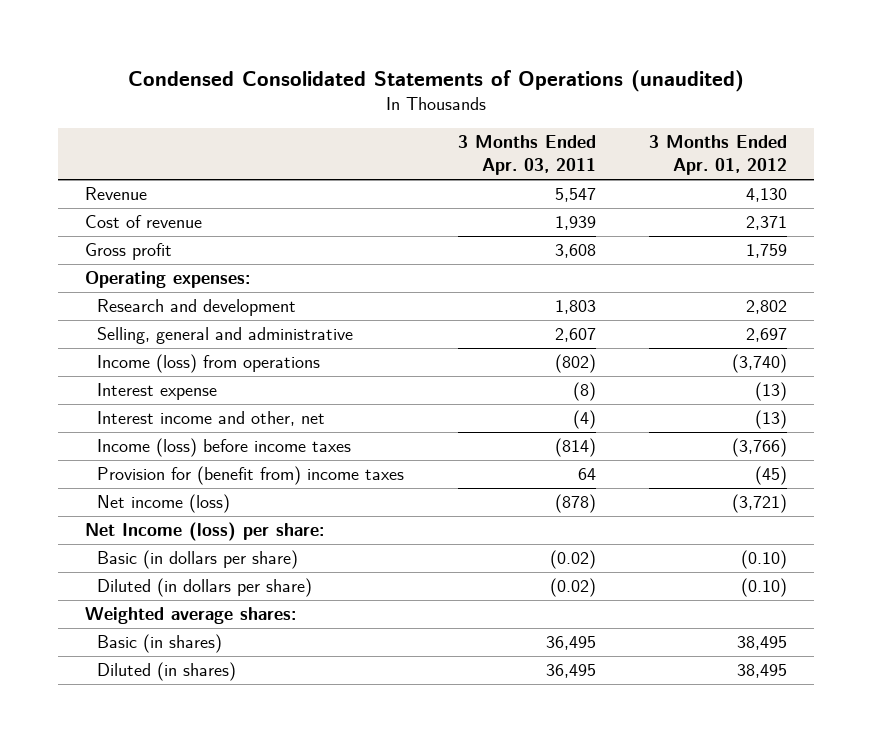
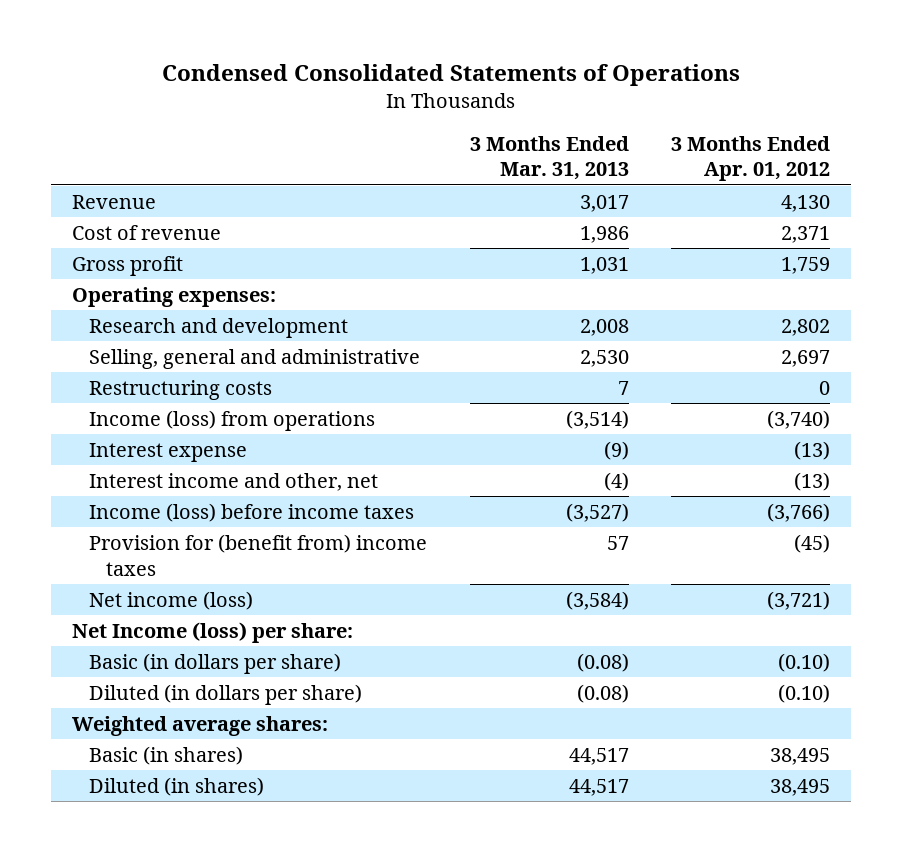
[127,69,744,92] Condensed Consolidated Statements of Operations (unaudited) -> [161,64,740,87] Condensed Consolidated Statements of Operations
[457,135,596,176] 3 Months Ended Apr. 03, 2011 -> none
none -> [469,135,629,181] 3 Months Ended Mar. 31, 2013
none -> [89,379,273,400] Restructuring costs

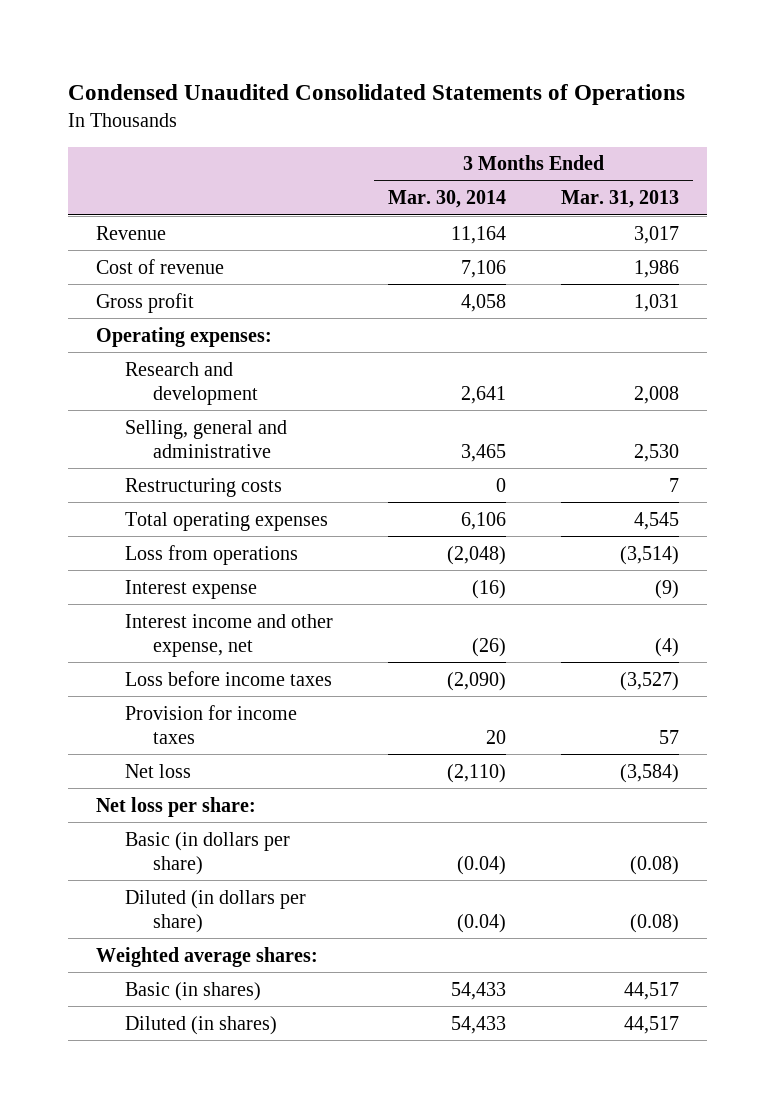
[161,64,740,87] Condensed Consolidated Statements of Operations -> [68,83,686,105] Condensed Unaudited Consolidated Statements of Operations
[671,135,831,182] 3 Months Ended Apr. 01, 2012 -> none
none -> [387,190,506,209] Mar. 30, 2014
none -> [124,511,328,531] Total operating expenses
[89,409,376,431] Income (loss) from operations -> [124,544,298,565] Loss from operations
[89,472,379,491] Interest income and other, net -> [124,613,333,657] Interest income and other expense, net
[89,502,415,522] Income (loss) before income taxes -> [124,670,332,686] Loss before income taxes
[89,533,428,576] Provision for (benefit from) income taxes -> [124,704,297,744] Provision for income taxes
[89,590,254,610] Net income (loss) -> [124,763,191,778] Net loss
[71,621,353,643] Net Income (loss) per share: -> [96,796,257,817] Net loss per share:

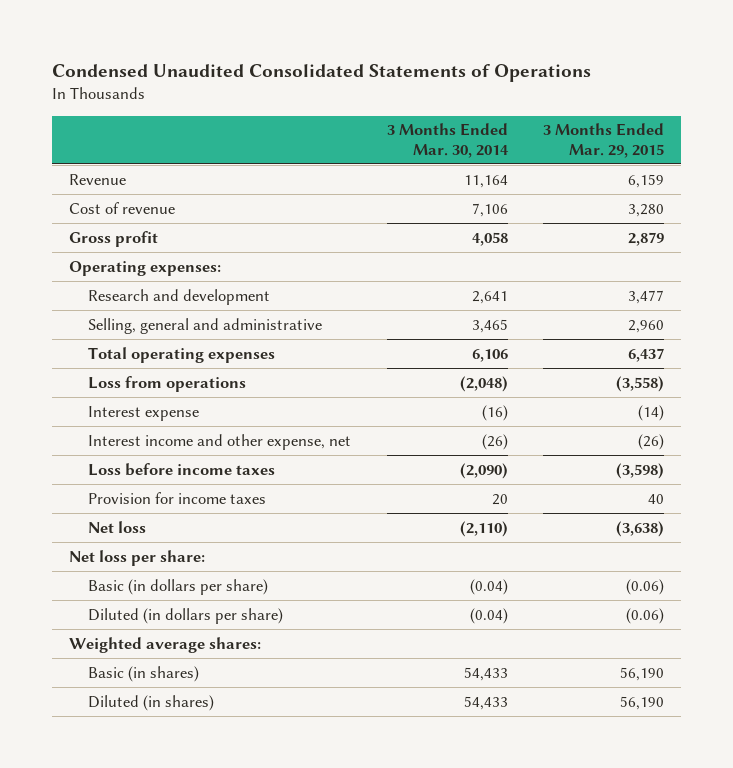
[561,190,680,209] Mar. 31, 2013 -> none
none -> [542,123,664,158] 3 Months Ended Mar. 29, 2015
[124,477,282,497] Restructuring costs -> none

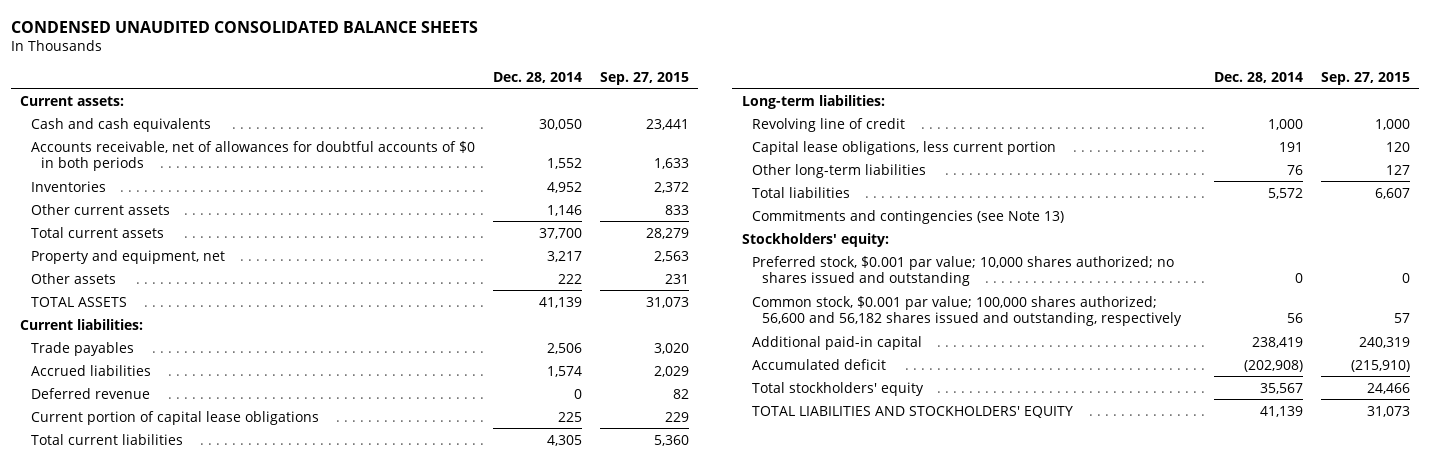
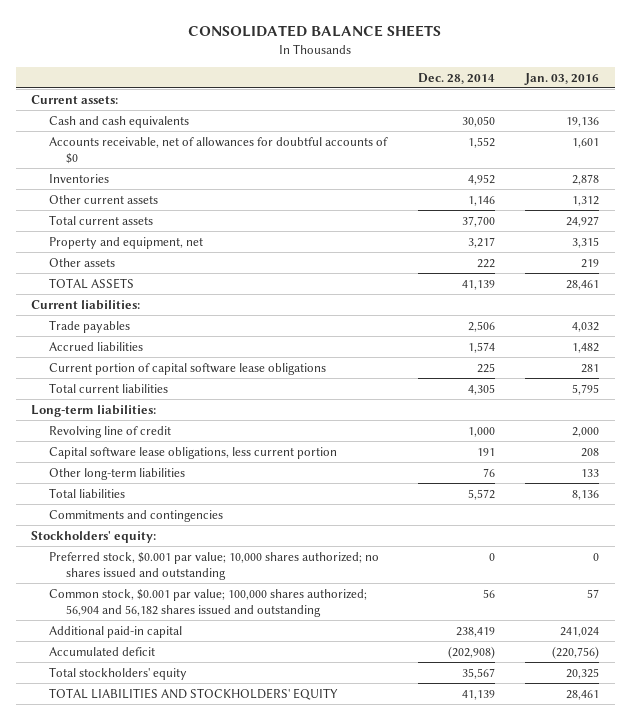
[11,20,479,33] CONDENSED UNAUDITED CONSOLIDATED BALANCE SHEETS -> [188,25,442,38] CONSOLIDATED BALANCE SHEETS
[599,71,689,85] Sep. 27, 2015 -> none
none -> [524,72,600,85] Jan. 03, 2016
[30,140,475,171] Accounts receivable, net of allowances for doubtful accounts of $0 in both periods -> [48,136,388,164] Accounts receivable, net of allowances for doubtful accounts of $0
[30,387,150,399] Deferred revenue -> none
[30,410,319,425] Current portion of capital lease obligations -> [48,362,326,375] Current portion of capital software lease obligations
[751,140,1056,155] Capital lease obligations, less current portion -> [48,446,337,459] Capital software lease obligations, less current portion
[751,209,1064,224] Commitments and contingencies (see Note 13) -> [48,509,223,522] Commitments and contingencies
[751,295,1183,326] Common stock, $0.001 par value; 100,000 shares authorized; 56,600 and 56,182 shares issued and outstanding, respectively -> [48,588,367,617] Common stock, $0.001 par value; 100,000 shares authorized; 56,904 and 56,182 shares issued and outstanding

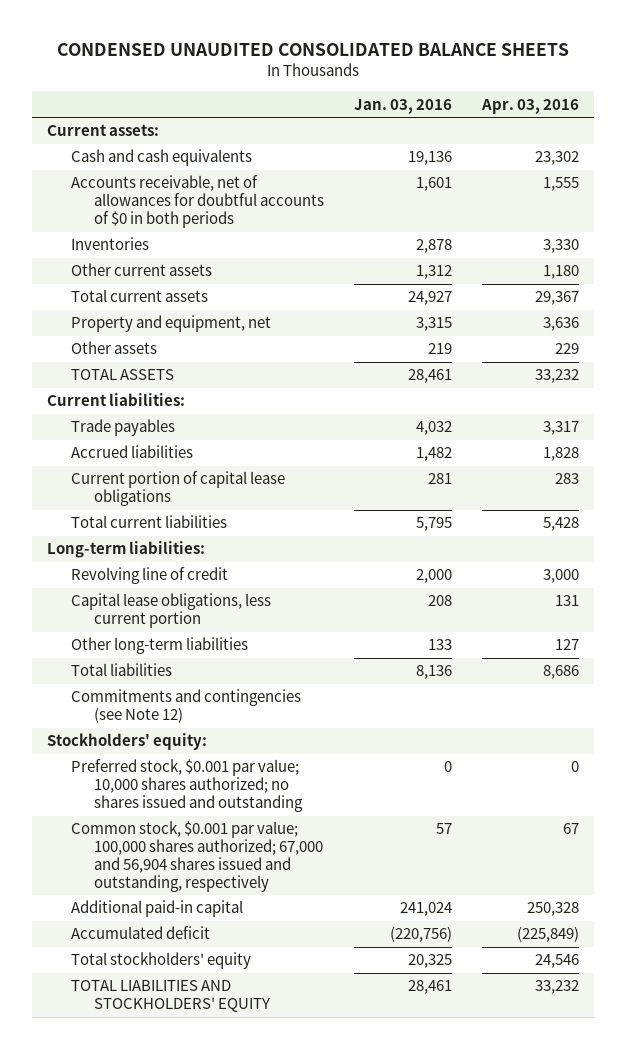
[188,25,442,38] CONSOLIDATED BALANCE SHEETS -> [57,42,570,56] CONDENSED UNAUDITED CONSOLIDATED BALANCE SHEETS
[417,72,495,84] Dec. 28, 2014 -> none
none -> [481,98,580,114] Apr. 03, 2016
[48,136,388,164] Accounts receivable, net of allowances for doubtful accounts of $0 -> [70,175,324,229] Accounts receivable, net of allowances for doubtful accounts of $0 in both periods
[48,362,326,375] Current portion of capital software lease obligations -> [70,471,285,507] Current portion of capital lease obligations
[48,446,337,459] Capital software lease obligations, less current portion -> [70,593,271,629] Capital lease obligations, less current portion
[48,509,223,522] Commitments and contingencies -> [70,689,301,724] Commitments and contingencies (see Note 12)
[48,588,367,617] Common stock, $0.001 par value; 100,000 shares authorized; 56,904 and 56,182 shares issued and outstanding -> [70,821,323,893] Common stock, $0.001 par value; 100,000 shares authorized; 67,000 and 56,904 shares issued and outstanding, respectively

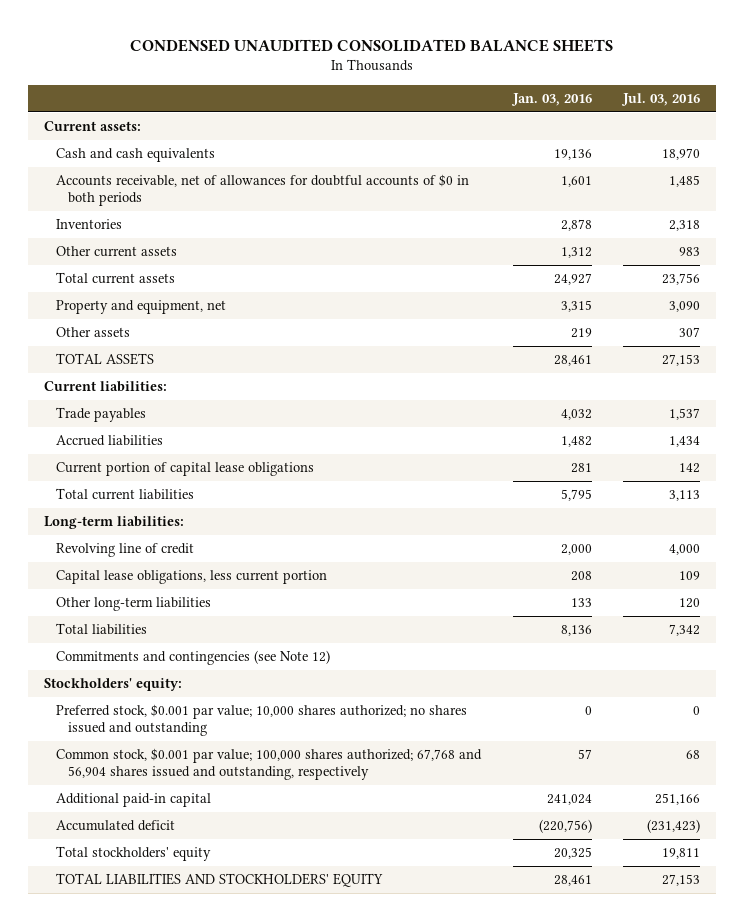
[481,98,580,114] Apr. 03, 2016 -> none
none -> [621,93,701,107] Jul. 03, 2016
[70,821,323,893] Common stock, $0.001 par value; 100,000 shares authorized; 67,000 and 56,904 shares issued and outstanding, respectively -> [56,748,483,780] Common stock, $0.001 par value; 100,000 shares authorized; 67,768 and 56,904 shares issued and outstanding, respectively

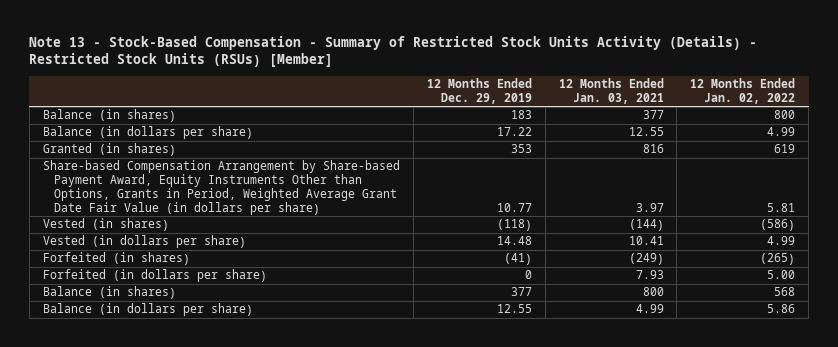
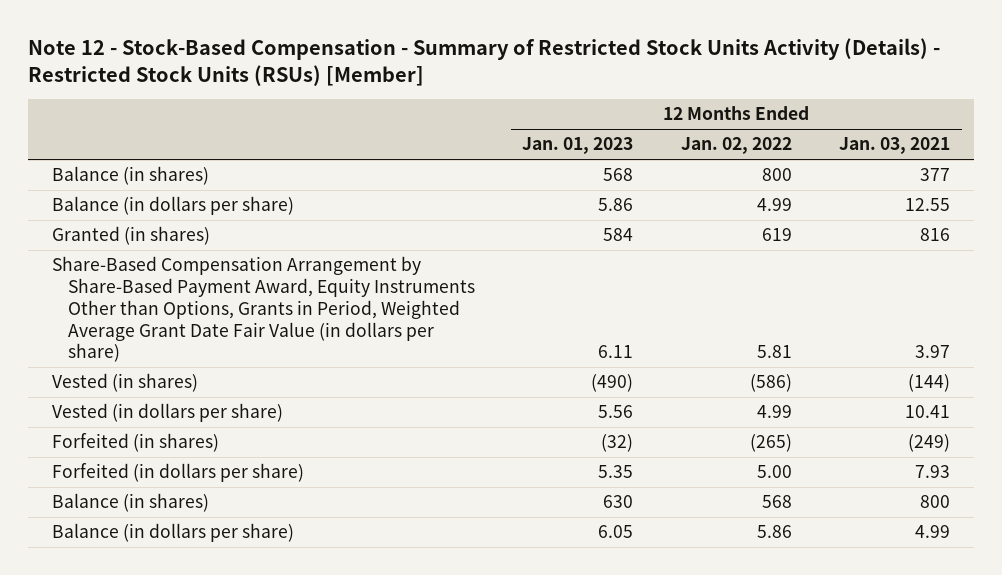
[29,35,758,68] Note 13 - Stock-Based Compensation - Summary of Restricted Stock Units Activity (Details) - Restricted Stock Units (RSUs) [Member] -> [28,37,941,86] Note 12 - Stock-Based Compensation - Summary of Restricted Stock Units Activity (Details) - Restricted Stock Units (RSUs) [Member]
[426,78,532,104] 12 Months Ended Dec. 29, 2019 -> none
none -> [522,137,634,155] Jan. 01, 2023
[42,160,400,215] Share-based Compensation Arrangement by Share-based Payment Award, Equity Instruments Other than Options, Grants in Period, Weighted Average Grant Date Fair Value (in dollars per share) -> [51,256,476,363] Share-Based Compensation Arrangement by Share-Based Payment Award, Equity Instruments Other than Options, Grants in Period, Weighted Average Grant Date Fair Value (in dollars per share)

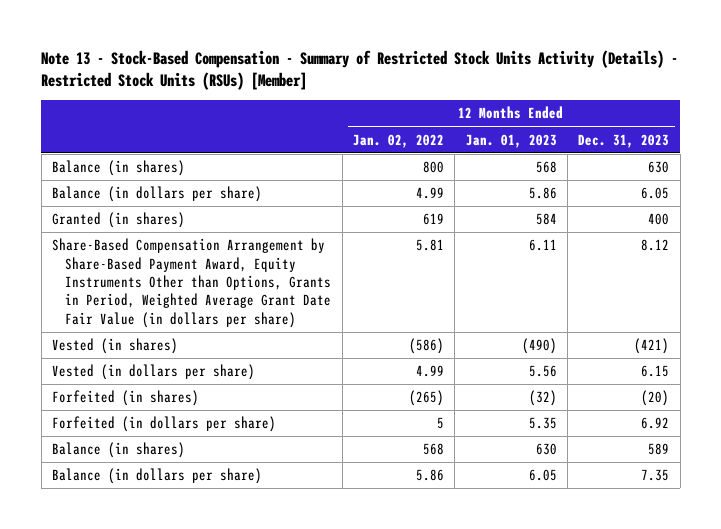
[28,37,941,86] Note 12 - Stock-Based Compensation - Summary of Restricted Stock Units Activity (Details) - Restricted Stock Units (RSUs) [Member] -> [41,49,679,90] Note 13 - Stock-Based Compensation - Summary of Restricted Stock Units Activity (Details) - Restricted Stock Units (RSUs) [Member]
[839,137,951,155] Jan. 03, 2021 -> none
none -> [578,133,670,148] Dec. 31, 2023
[756,465,792,479] 5.00 -> [437,417,445,430] 5

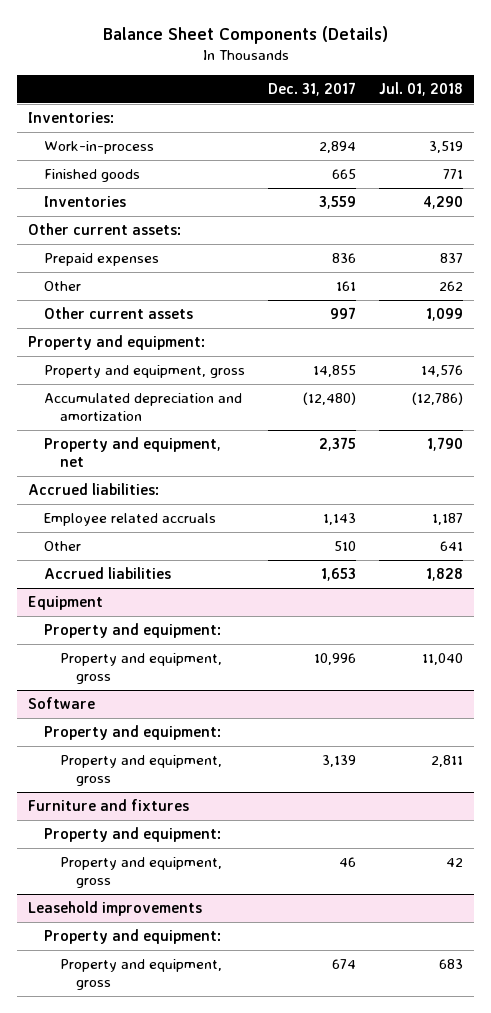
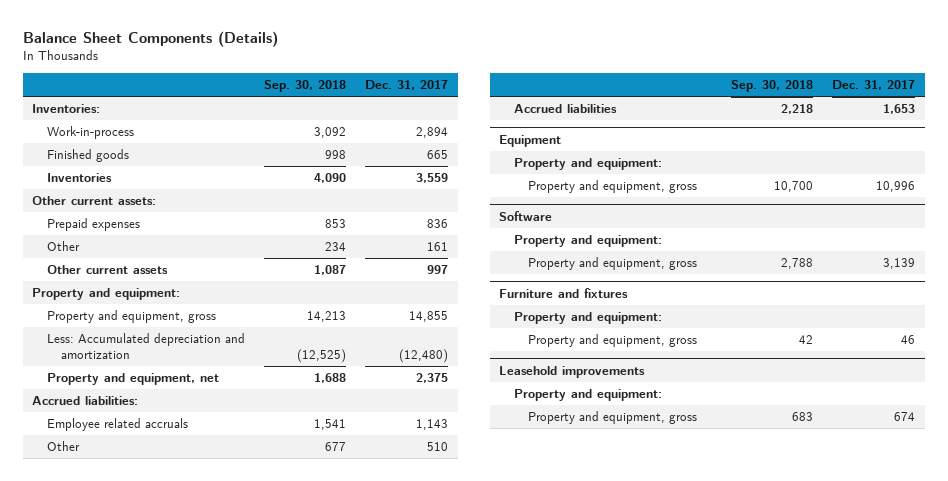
[378,81,463,96] Jul. 01, 2018 -> none
none -> [263,79,346,92] Sep. 30, 2018
[44,392,243,421] Accumulated depreciation and amortization -> [46,333,245,359] Less: Accumulated depreciation and amortization

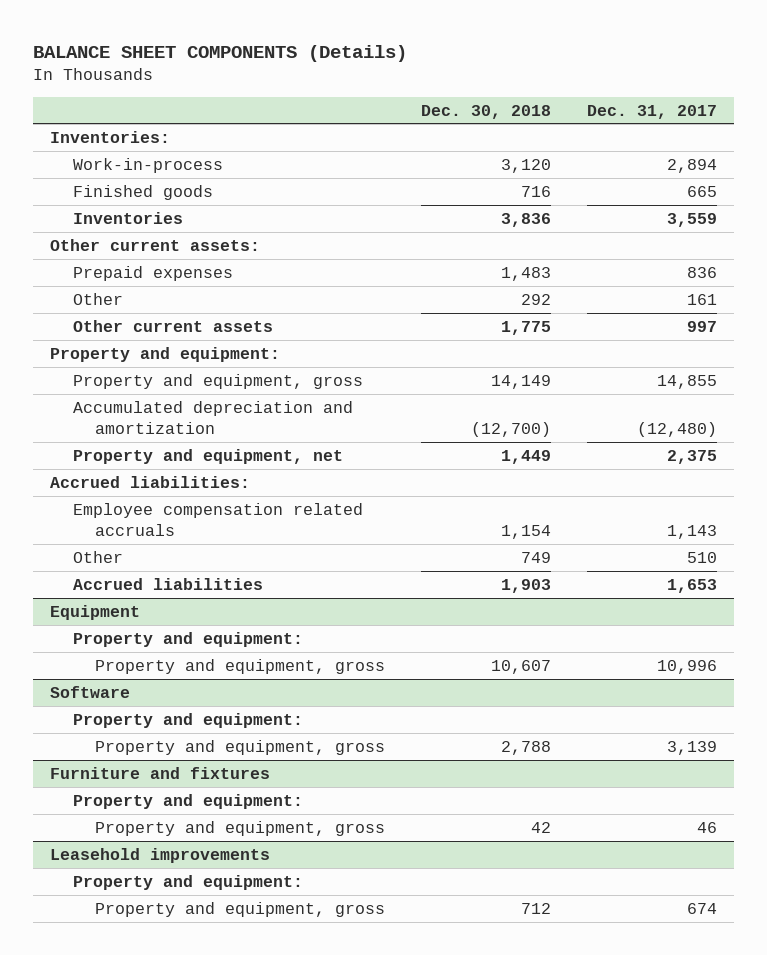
[22,30,278,47] Balance Sheet Components (Details) -> [32,45,407,63] BALANCE SHEET COMPONENTS (Details)
[263,79,346,92] Sep. 30, 2018 -> none
none -> [420,104,551,119] Dec. 30, 2018
[46,333,245,359] Less: Accumulated depreciation and amortization -> [72,400,353,434] Accumulated depreciation and amortization
[46,418,188,432] Employee related accruals -> [72,502,363,536] Employee compensation related accruals

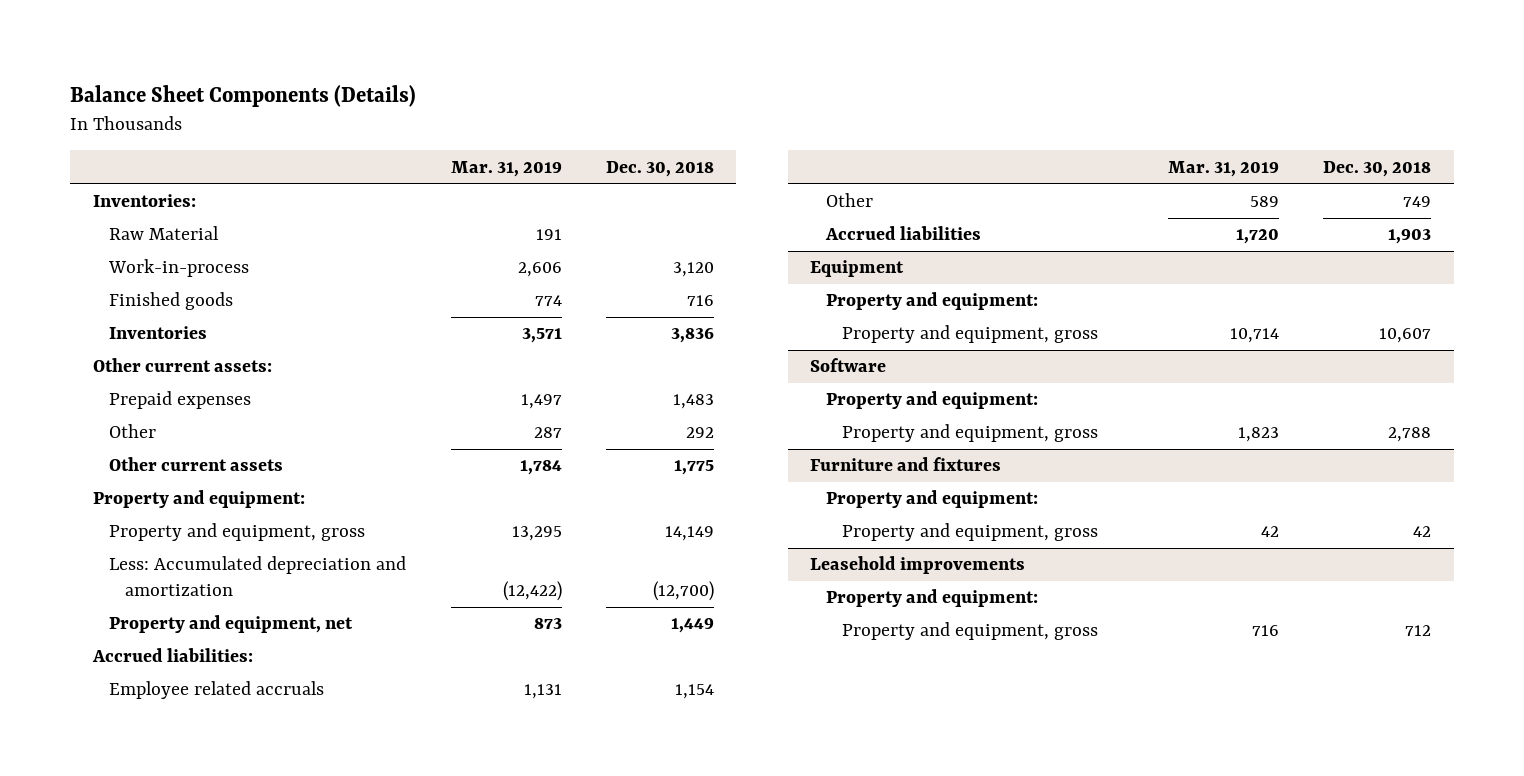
[32,45,407,63] BALANCE SHEET COMPONENTS (Details) -> [70,85,417,108] Balance Sheet Components (Details)
[586,104,717,119] Dec. 31, 2017 -> none
none -> [450,160,562,177] Mar. 31, 2019
none -> [108,226,219,241] Raw Material
[72,400,353,434] Accumulated depreciation and amortization -> [108,556,406,597] Less: Accumulated depreciation and amortization
[72,502,363,536] Employee compensation related accruals -> [108,681,324,700] Employee related accruals

